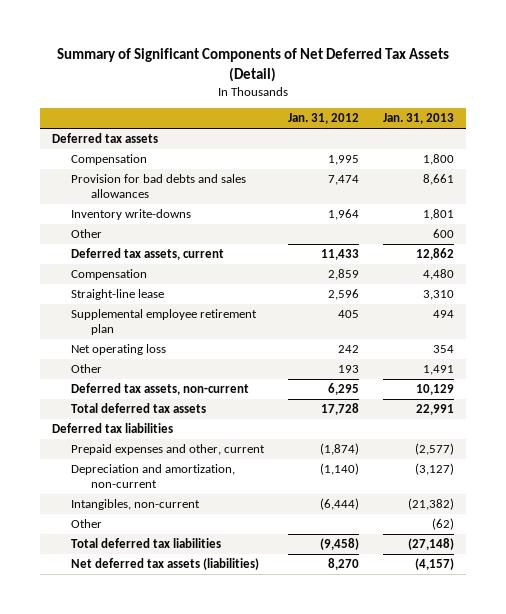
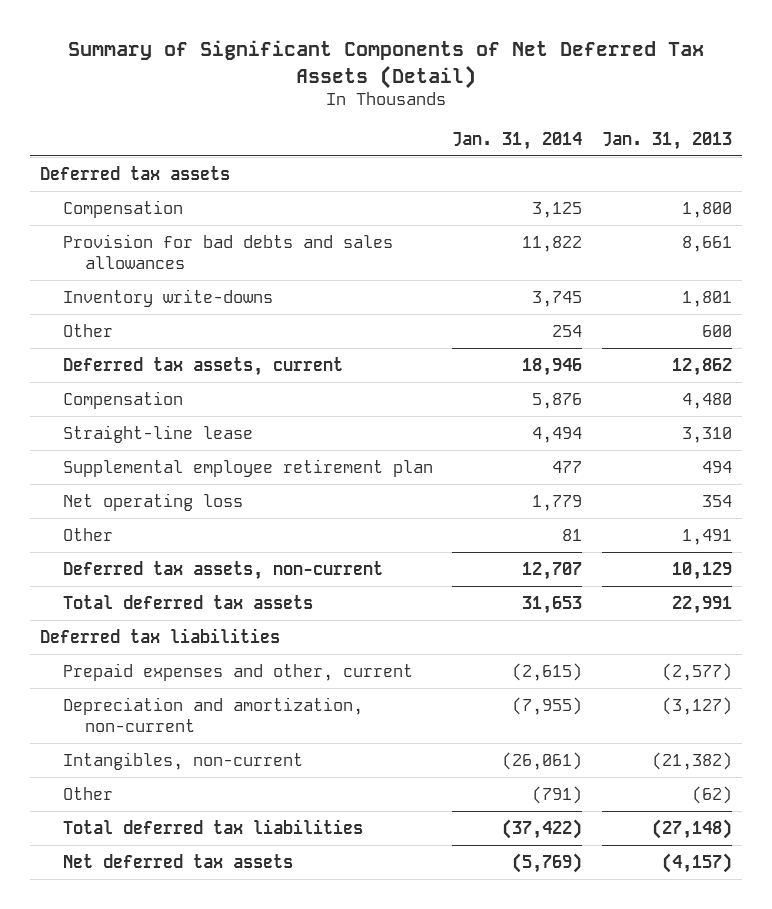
[288,113,360,125] Jan. 31, 2012 -> none
none -> [452,131,583,150] Jan. 31, 2014
[71,558,260,571] Net deferred tax assets (liabilities) -> [62,853,293,868] Net deferred tax assets

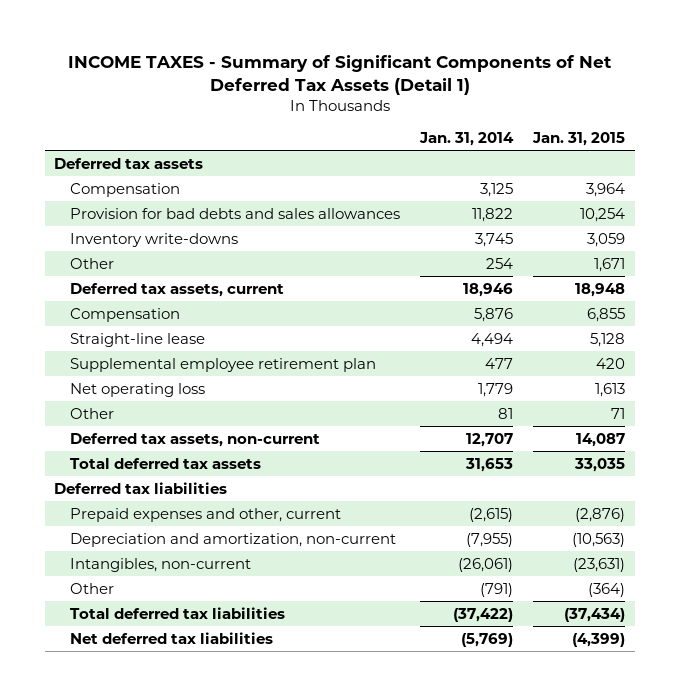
[68,40,705,89] Summary of Significant Components of Net Deferred Tax Assets (Detail) -> [67,54,612,95] INCOME TAXES - Summary of Significant Components of Net Deferred Tax Assets (Detail 1)
[602,131,733,150] Jan. 31, 2013 -> none
none -> [531,132,625,147] Jan. 31, 2015
[62,853,293,868] Net deferred tax assets -> [70,631,274,644] Net deferred tax liabilities

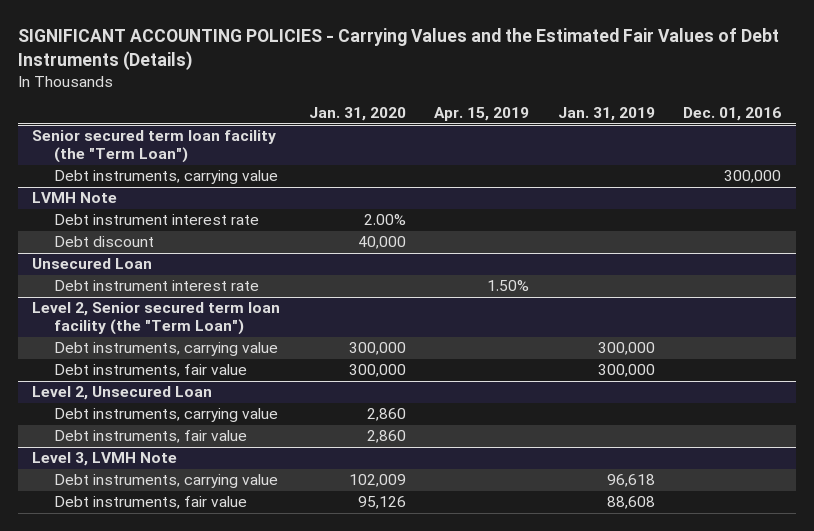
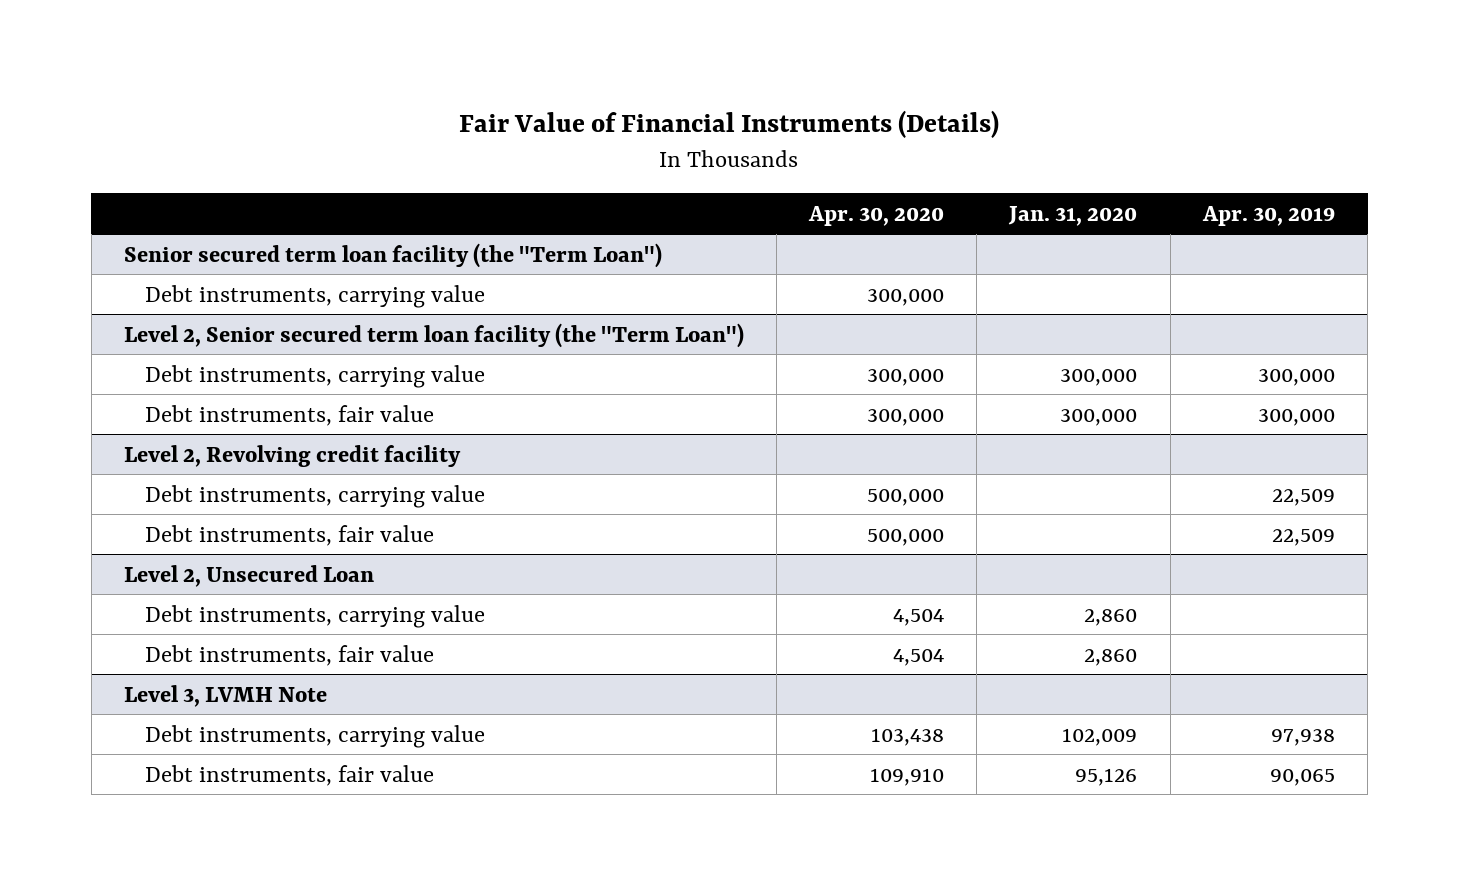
[17,27,779,70] SIGNIFICANT ACCOUNTING POLICIES - Carrying Values and the Estimated Fair Values of Debt Instruments (Details) -> [459,109,1000,138] Fair Value of Financial Instruments (Details)
[434,107,530,122] Apr. 15, 2019 -> none
[557,107,655,122] Jan. 31, 2019 -> none
[683,107,782,122] Dec. 01, 2016 -> none
none -> [808,205,945,226] Apr. 30, 2020
none -> [1201,205,1335,226] Apr. 30, 2019
[32,192,118,204] LVMH Note -> none
[54,214,260,226] Debt instrument interest rate -> none
[54,236,155,248] Debt discount -> none
[32,258,153,270] Unsecured Loan -> none
[54,280,260,292] Debt instrument interest rate -> none
none -> [123,444,461,467] Level 2, Revolving credit facility
none -> [145,484,486,508] Debt instruments, carrying value
none -> [145,524,435,546] Debt instruments, fair value

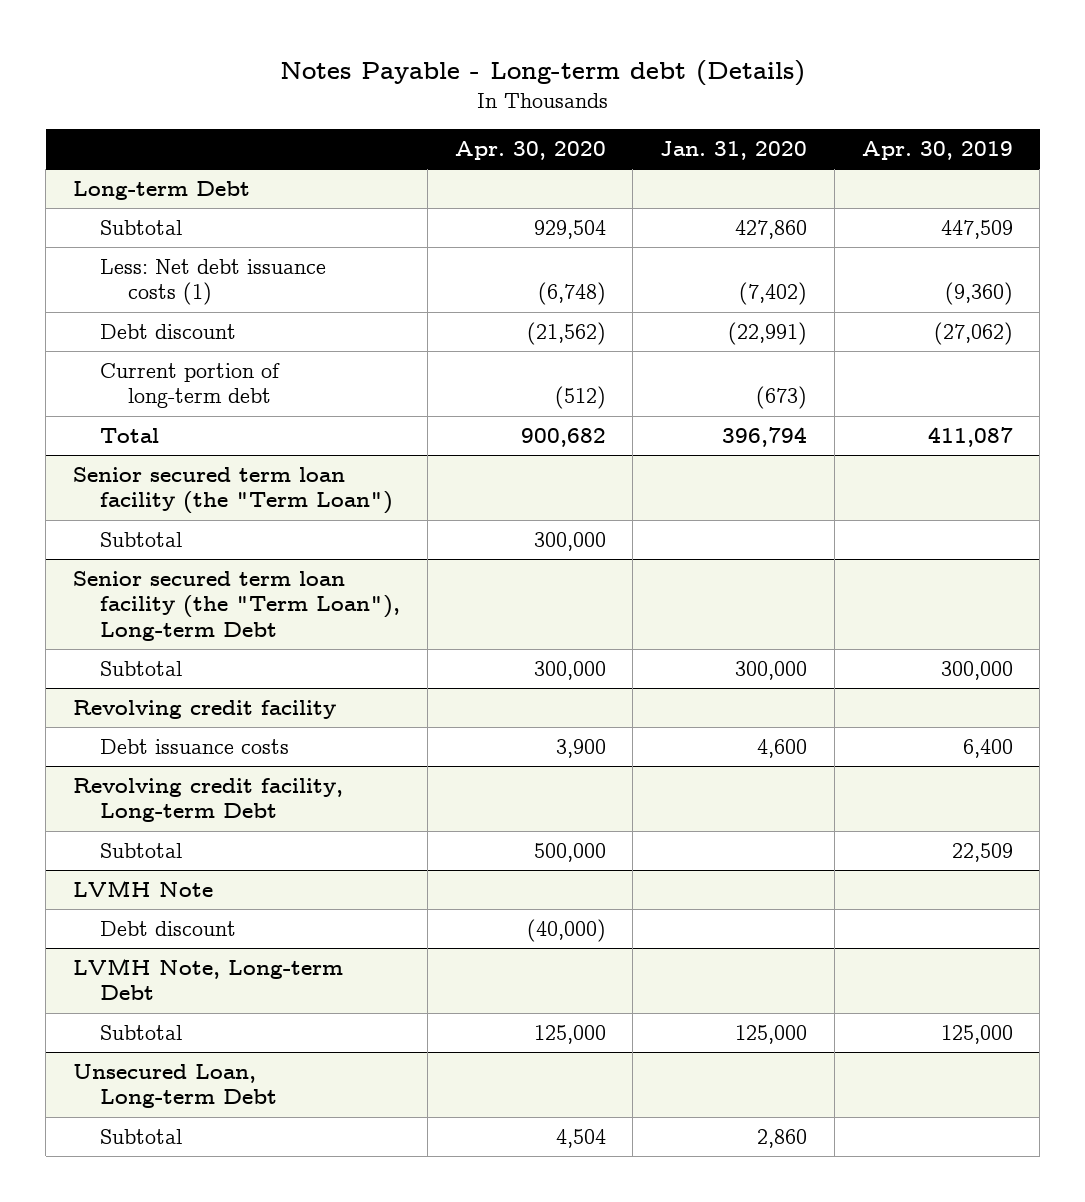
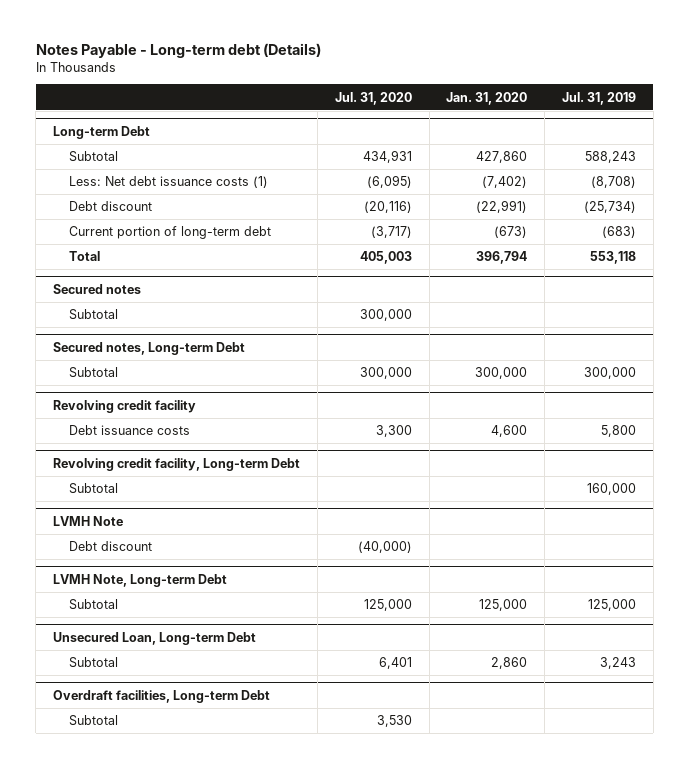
[454,141,606,161] Apr. 30, 2020 -> none
[861,141,1013,161] Apr. 30, 2019 -> none
none -> [334,91,412,105] Jul. 31, 2020
none -> [562,91,637,105] Jul. 31, 2019
[72,466,394,515] Senior secured term loan facility (the "Term Loan") -> [53,284,142,295] Secured notes
[72,570,401,642] Senior secured term loan facility (the "Term Loan"), Long-term Debt -> none
none -> [53,342,246,356] Secured notes, Long-term Debt
none -> [53,690,271,704] Overdraft facilities, Long-term Debt
none -> [69,715,119,727] Subtotal

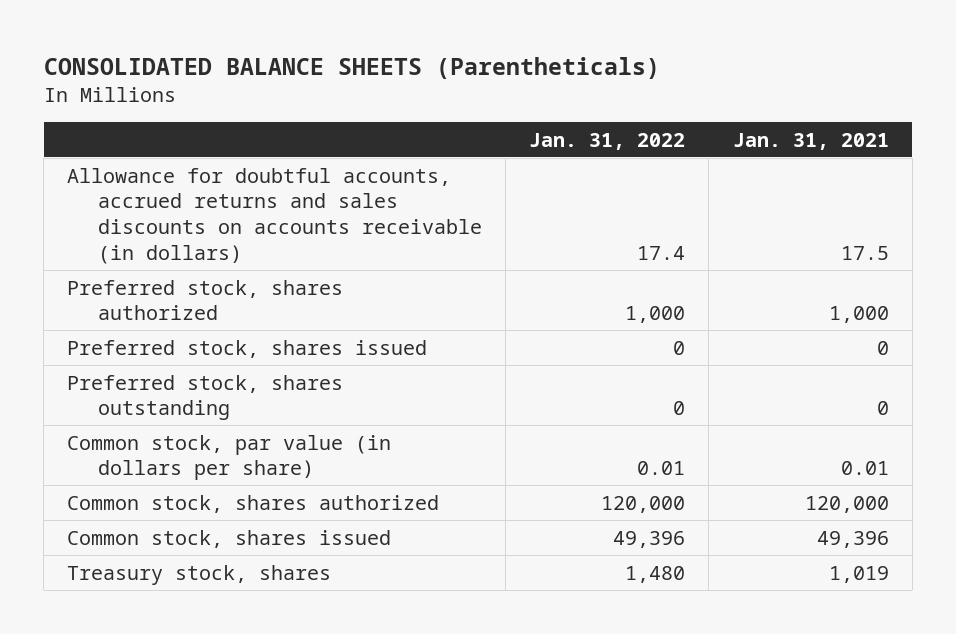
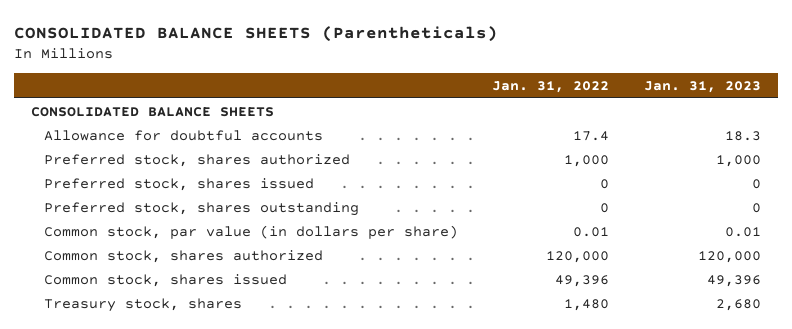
[732,132,889,150] Jan. 31, 2021 -> none
none -> [643,80,761,93] Jan. 31, 2023
none -> [31,106,275,117] CONSOLIDATED BALANCE SHEETS
[67,167,482,264] Allowance for doubtful accounts, accrued returns and sales discounts on accounts receivable (in dollars) -> [43,129,323,141] Allowance for doubtful accounts

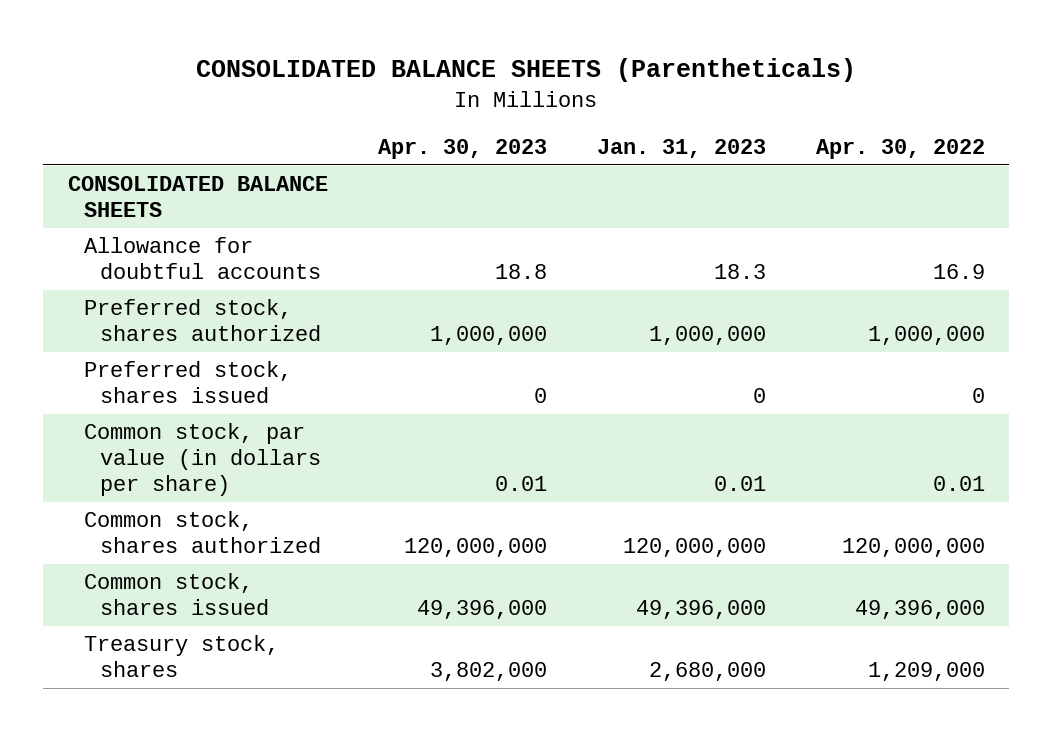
[492,80,610,93] Jan. 31, 2022 -> none
none -> [377,138,547,159] Apr. 30, 2023
none -> [815,138,985,159] Apr. 30, 2022
[715,154,761,167] 1,000 -> [648,326,766,346] 1,000,000
[43,201,359,216] Preferred stock, shares outstanding -> none
[697,250,761,263] 120,000 -> [622,538,766,558] 120,000,000
[706,274,761,287] 49,396 -> [635,600,766,620] 49,396,000
[715,298,761,311] 2,680 -> [648,662,766,682] 2,680,000

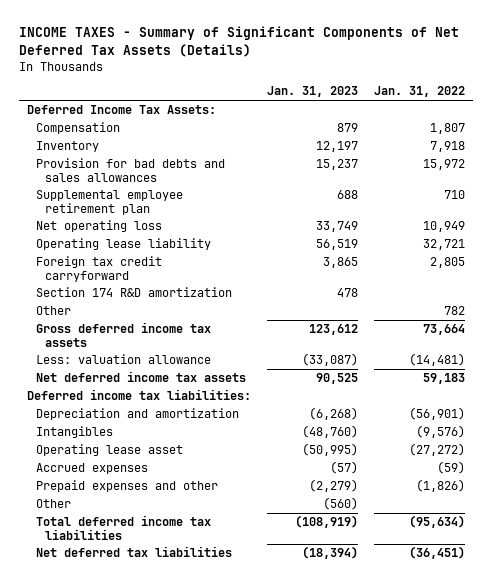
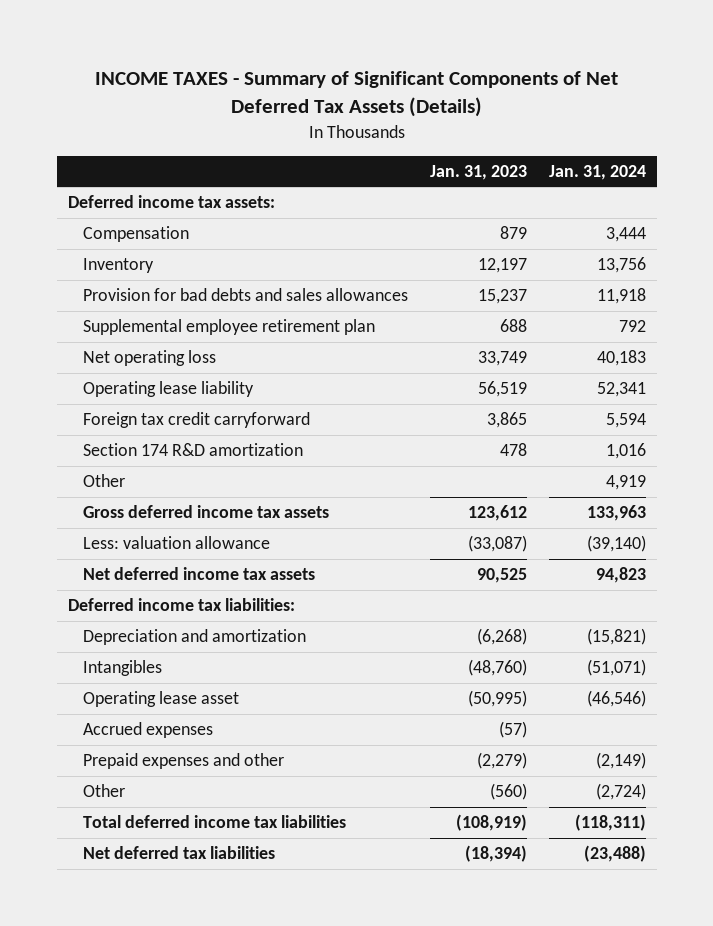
[374,86,466,98] Jan. 31, 2022 -> none
none -> [548,165,646,181] Jan. 31, 2024
[27,105,217,115] Deferred Income Tax Assets: -> [67,195,275,209] Deferred income tax assets:

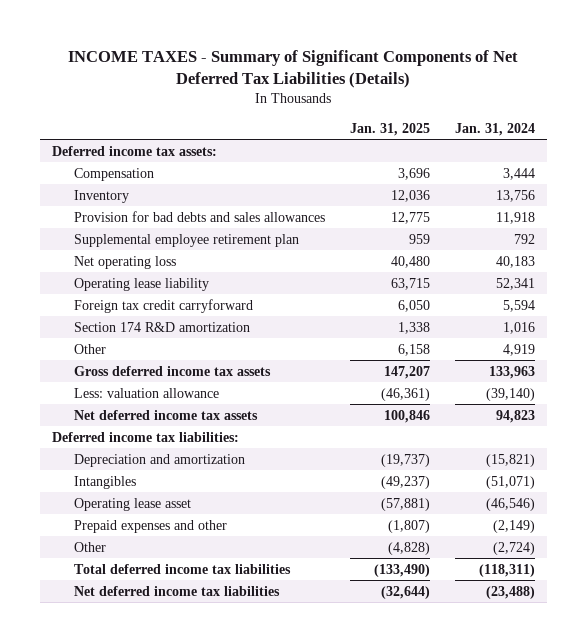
[94,70,618,118] INCOME TAXES - Summary of Significant Components of Net Deferred Tax Assets (Details) -> [68,49,519,88] INCOME TAXES - Summary of Significant Components of Net Deferred Tax Liabilities (Details)
[429,165,527,181] Jan. 31, 2023 -> none
none -> [350,122,431,136] Jan. 31, 2025
[82,722,213,739] Accrued expenses -> none
[82,846,275,860] Net deferred tax liabilities -> [74,585,281,596] Net deferred income tax liabilities

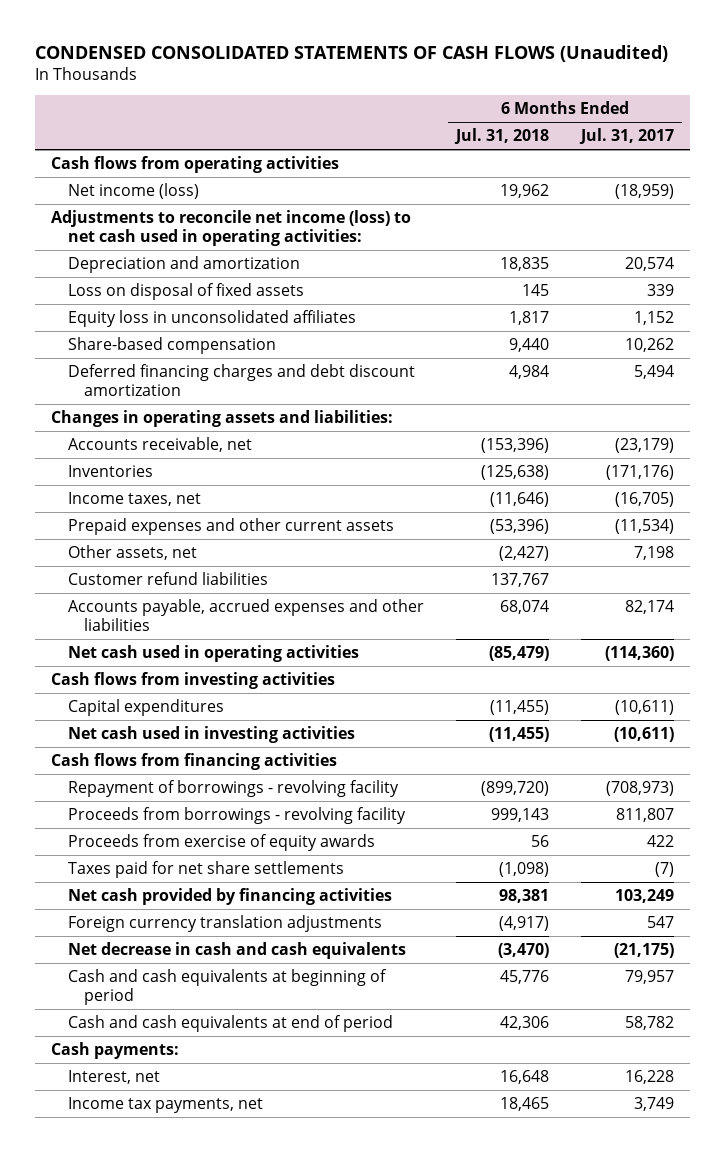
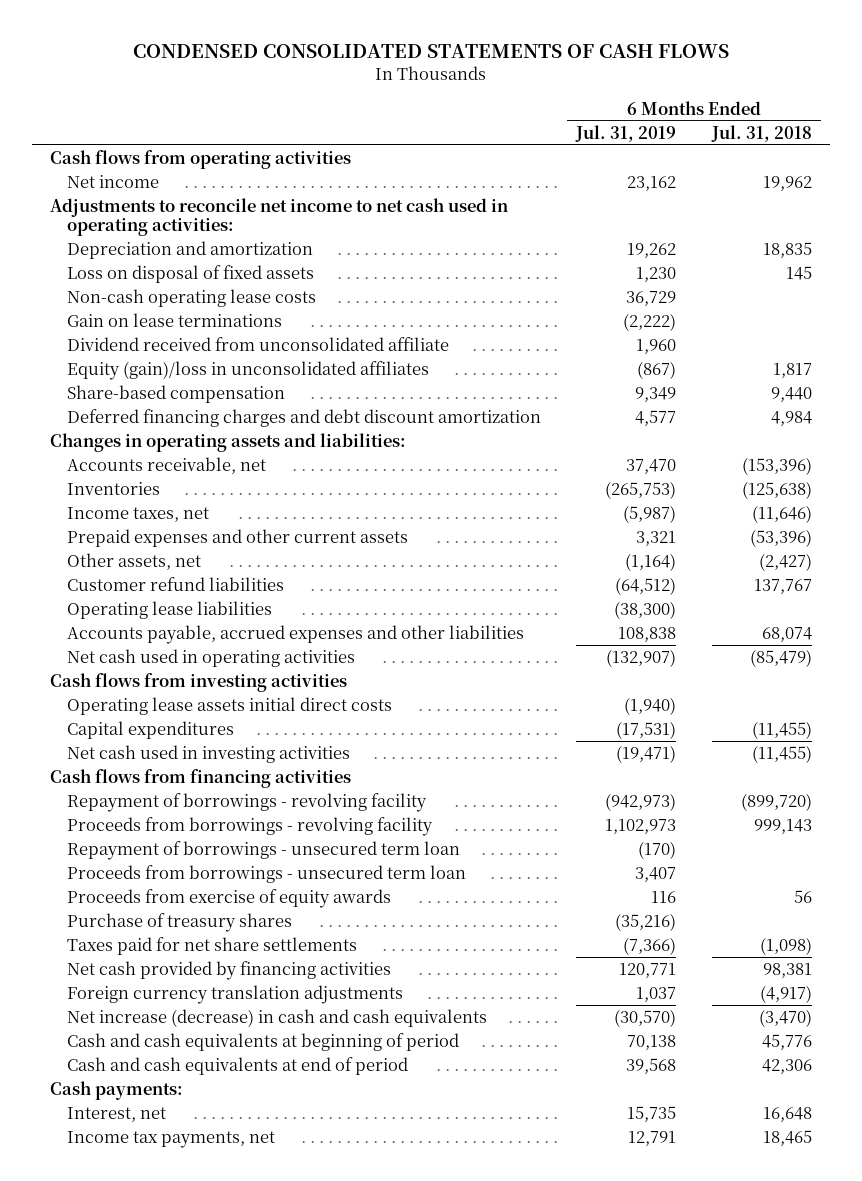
[35,45,669,63] CONDENSED CONSOLIDATED STATEMENTS OF CASH FLOWS (Unaudited) -> [132,43,729,58] CONDENSED CONSOLIDATED STATEMENTS OF CASH FLOWS
[579,128,675,145] Jul. 31, 2017 -> none
none -> [575,124,677,142] Jul. 31, 2019
[67,182,199,199] Net income (loss) -> [66,175,159,189] Net income
[51,209,412,246] Adjustments to reconcile net income (loss) to net cash used in operating activities: -> [49,198,508,237] Adjustments to reconcile net income to net cash used in operating activities:
none -> [66,289,316,308] Non-cash operating lease costs
none -> [66,313,282,328] Gain on lease terminations
none -> [66,337,449,352] Dividend received from unconsolidated affiliate
[67,309,356,327] Equity loss in unconsolidated affiliates -> [66,361,429,381] Equity (gain)/loss in unconsolidated affiliates
none -> [66,601,272,620] Operating lease liabilities
none -> [66,697,392,716] Operating lease assets initial direct costs
none -> [66,841,460,861] Repayment of borrowings - unsecured term loan
none -> [66,865,466,884] Proceeds from borrowings - unsecured term loan
none -> [66,913,292,933] Purchase of treasury shares
[67,941,406,959] Net decrease in cash and cash equivalents -> [66,1009,487,1028] Net increase (decrease) in cash and cash equivalents

